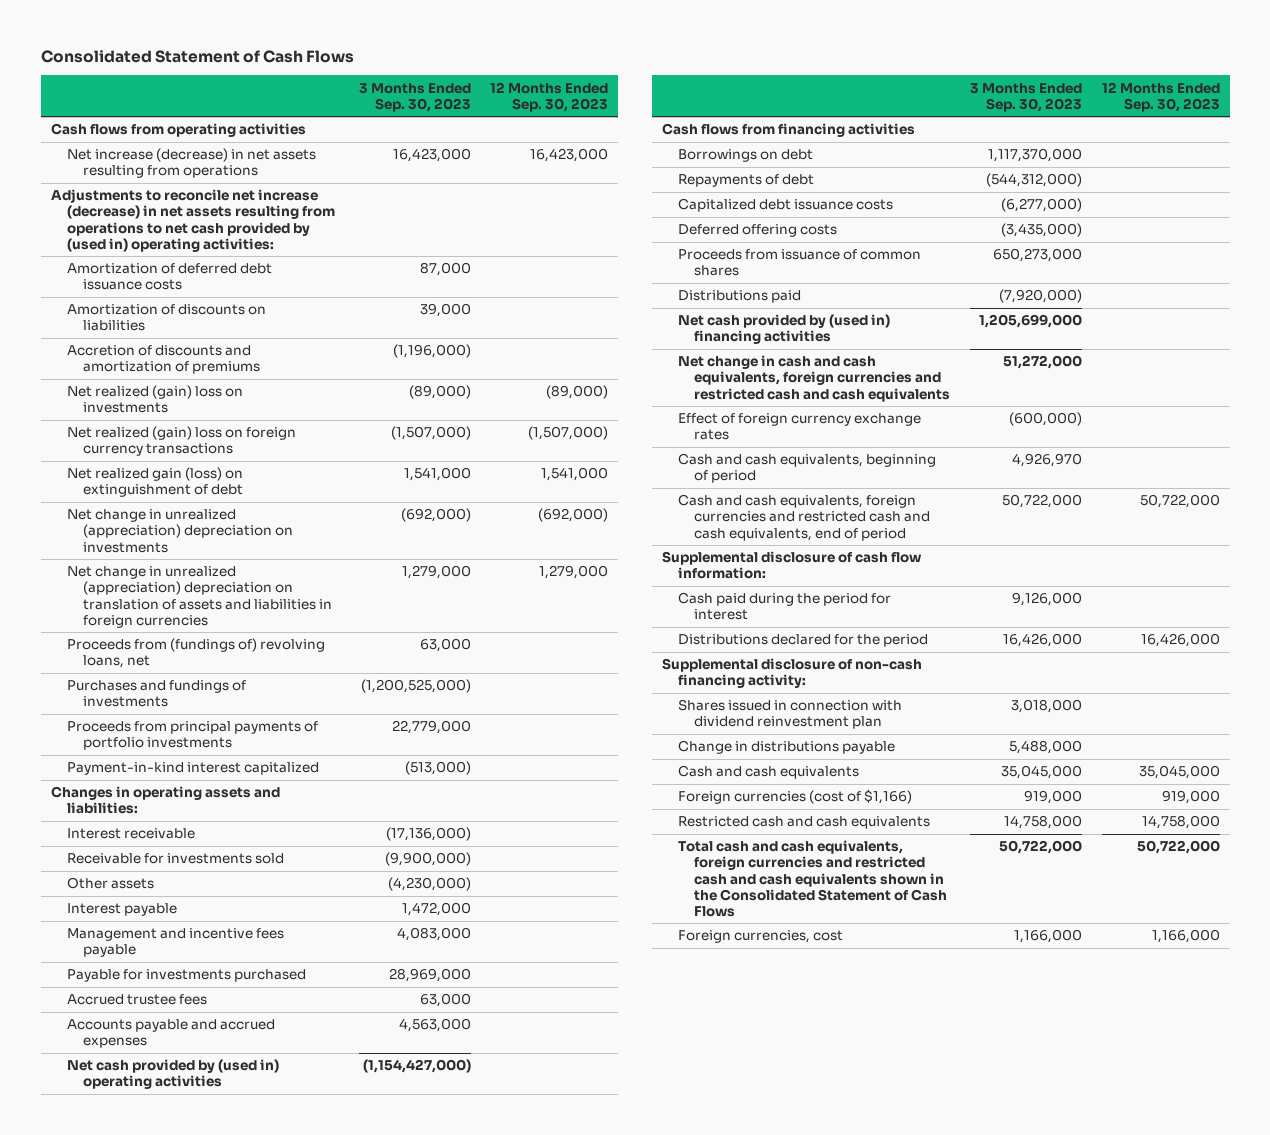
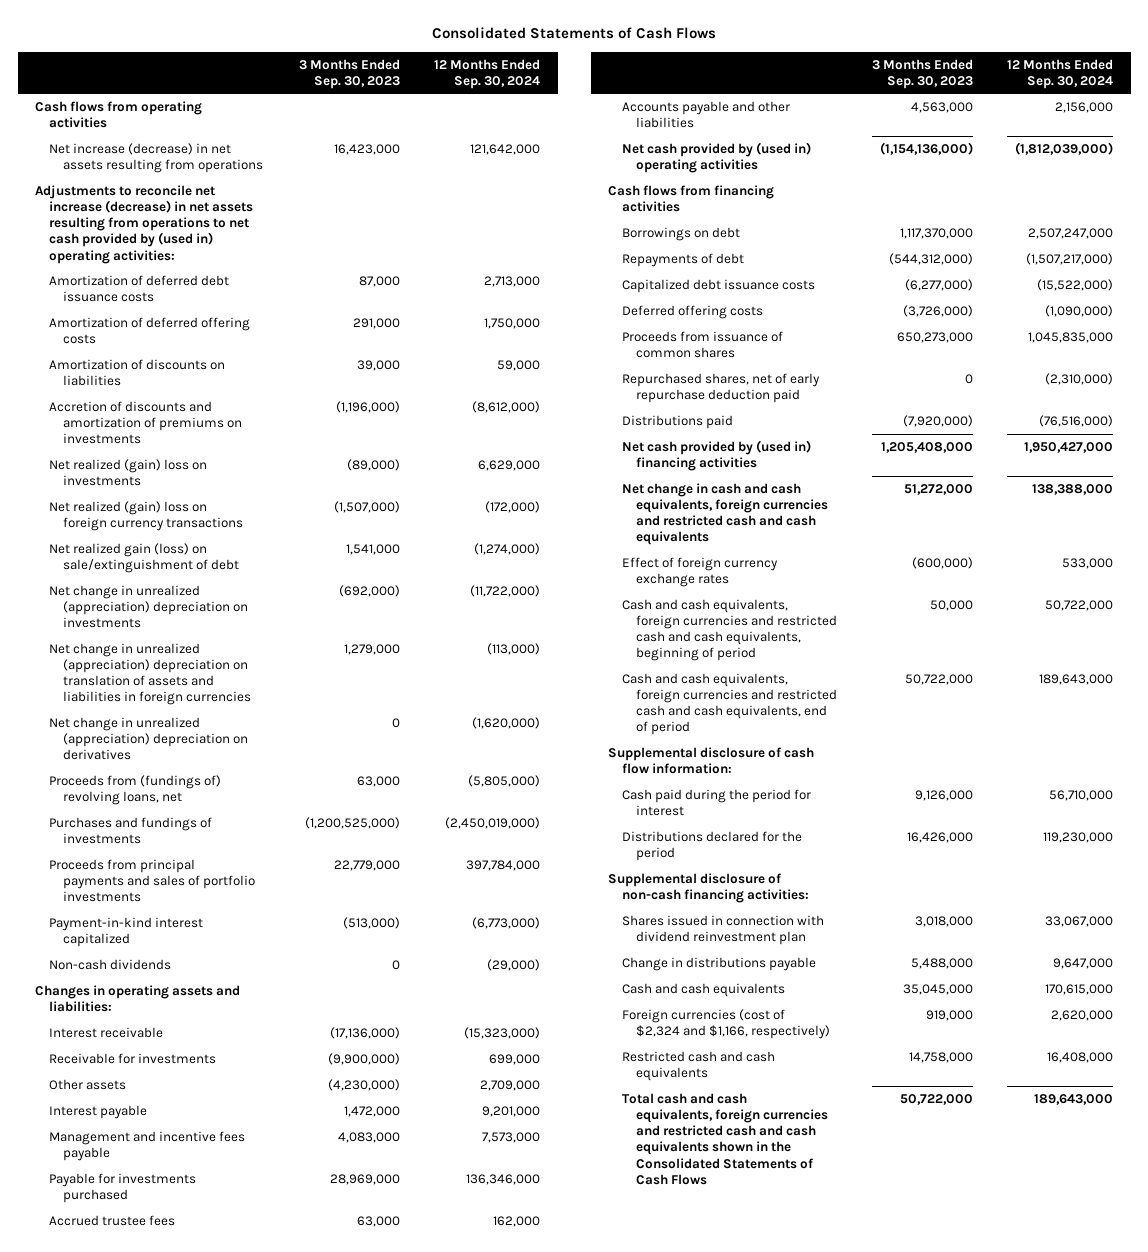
[40,49,354,63] Consolidated Statement of Cash Flows -> [432,27,717,40] Consolidated Statements of Cash Flows
[490,81,609,112] 12 Months Ended Sep. 30, 2023 -> none
none -> [434,58,541,89] 12 Months Ended Sep. 30, 2024
none -> [49,317,251,345] Amortization of deferred offering costs
[66,345,260,375] Accretion of discounts and amortization of premiums -> [49,401,243,445] Accretion of discounts and amortization of premiums on investments
[66,467,243,498] Net realized gain (loss) on extinguishment of debt -> [49,543,240,574] Net realized gain (loss) on sale/extinguishment of debt
none -> [49,717,249,761] Net change in unrealized (appreciation) depreciation on derivatives
[66,721,318,751] Proceeds from principal payments of portfolio investments -> [49,859,256,903] Proceeds from principal payments and sales of portfolio investments
none -> [49,959,172,971] Non-cash dividends
[66,853,284,865] Receivable for investments sold -> [49,1053,217,1065] Receivable for investments
[66,1019,275,1049] Accounts payable and accrued expenses -> [622,101,791,129] Accounts payable and other liabilities
[362,1059,471,1074] (1,154,427,000) -> [879,142,973,156] (1,154,136,000)
[1001,223,1083,238] (3,435,000) -> [902,305,973,318] (3,726,000)
none -> [622,373,821,404] Repurchased shares, net of early repurchase deduction paid
[979,314,1083,329] 1,205,699,000 -> [880,442,973,454] 1,205,408,000
[678,453,937,484] Cash and cash equivalents, beginning of period -> [622,599,838,662] Cash and cash equivalents, foreign currencies and restricted cash and cash equivalents, beginning of period
[1012,453,1083,468] 4,926,970 -> [929,600,973,612] 50,000
[661,658,922,689] Supplemental disclosure of non-cash financing activity: -> [607,873,810,904] Supplemental disclosure of non-cash financing activities:
[678,789,913,805] Foreign currencies (cost of $1,166) -> [622,1009,831,1040] Foreign currencies (cost of $2,324 and $1,166, respectively)
[678,930,844,944] Foreign currencies, cost -> none
[678,840,948,917] Total cash and cash equivalents, foreign currencies and restricted cash and cash equivalents shown in the Consolidated Statement of Cash Flows -> [622,1093,829,1185] Total cash and cash equivalents, foreign currencies and restricted cash and cash equivalents shown in the Consolidated Statements of Cash Flows

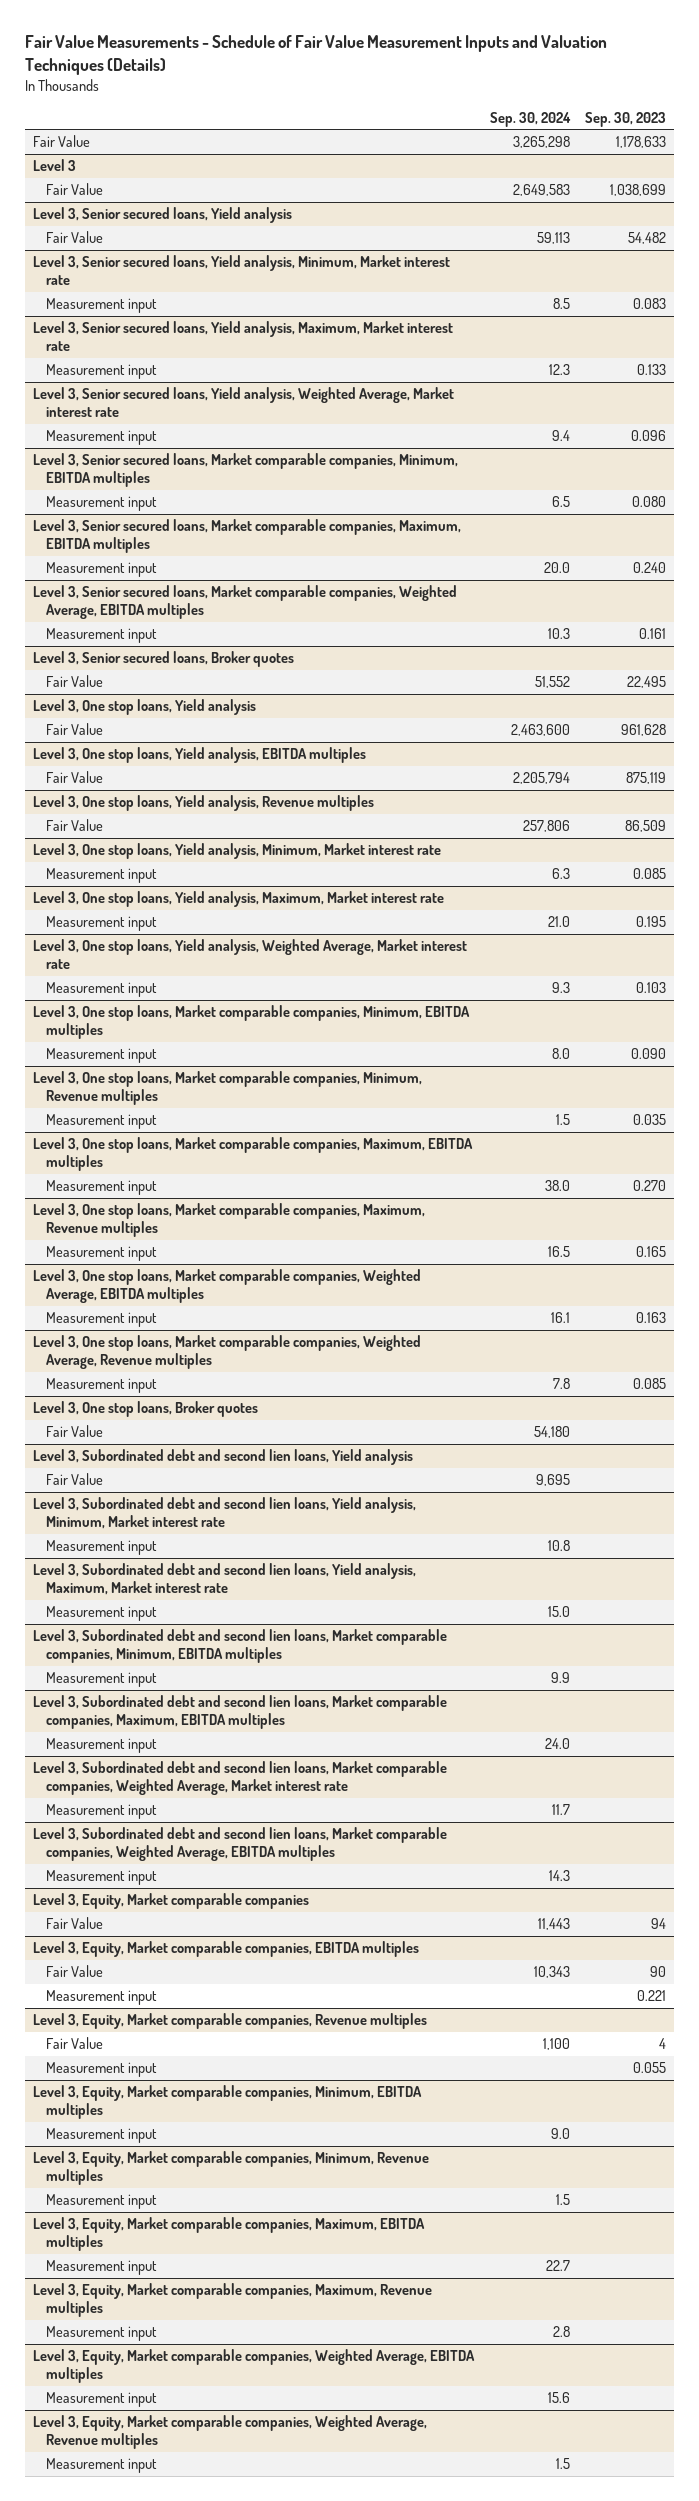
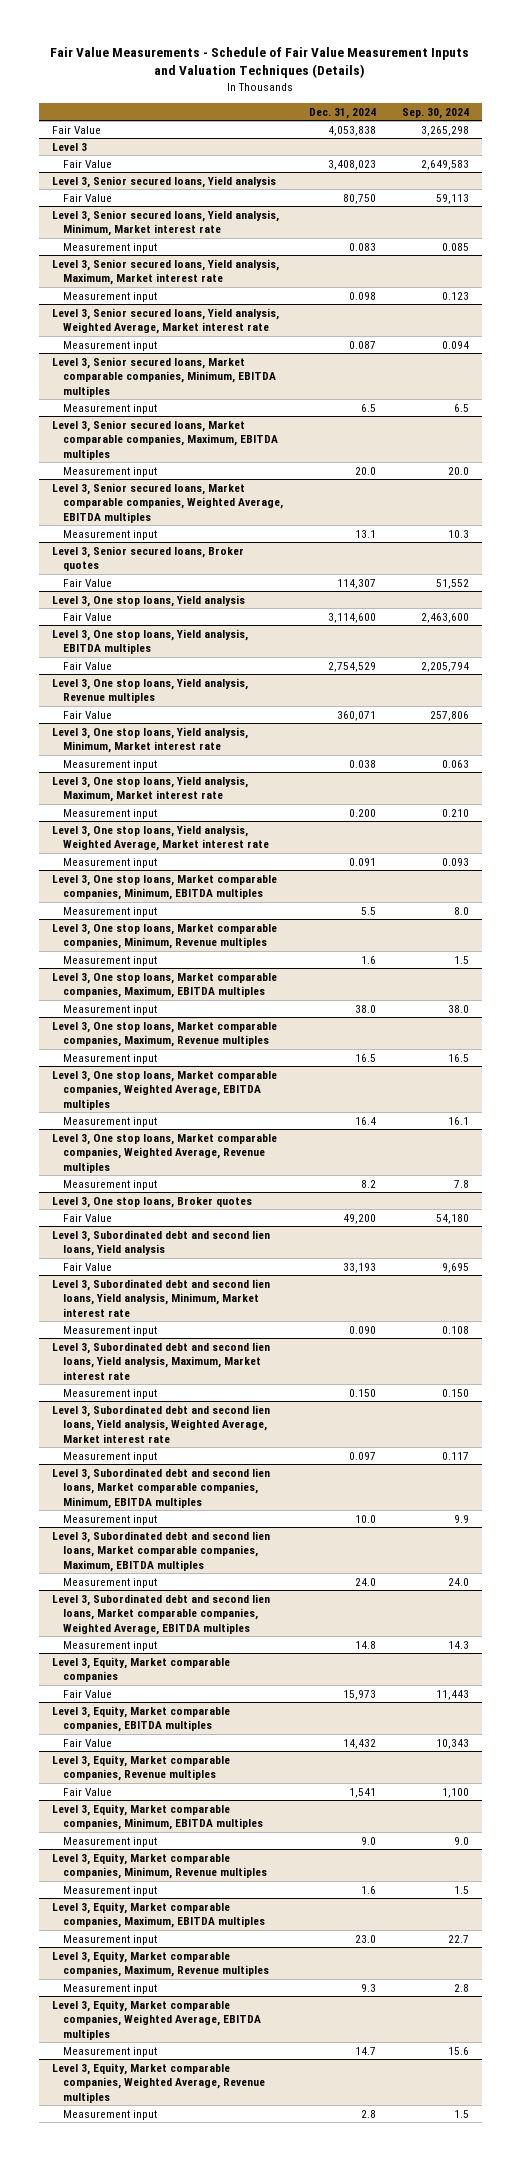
[585,111,667,127] Sep. 30, 2023 -> none
none -> [308,107,376,119] Dec. 31, 2024
[552,298,570,310] 8.5 -> [441,242,469,251] 0.085
[548,364,570,376] 12.3 -> [441,291,469,300] 0.123
[551,430,570,442] 9.4 -> [441,340,469,349] 0.094
[551,868,570,880] 6.3 -> [441,759,469,768] 0.063
[547,916,570,928] 21.0 -> [441,808,469,817] 0.210
[551,982,570,994] 9.3 -> [441,857,469,866] 0.093
[547,1540,570,1552] 10.8 -> [441,1325,469,1334] 0.108
[547,1606,570,1618] 15.0 -> [441,1388,469,1397] 0.150
none -> [51,1404,270,1443] Level 3, Subordinated debt and second lien loans, Yield analysis, Weighted Average, Market interest rate
none -> [62,1451,157,1462] Measurement input
[33,1761,448,1796] Level 3, Subordinated debt and second lien loans, Market comparable companies, Weighted Average, Market interest rate -> none
[45,1804,157,1820] Measurement input -> none
[45,1990,157,2006] Measurement input -> none
[45,2062,157,2078] Measurement input -> none

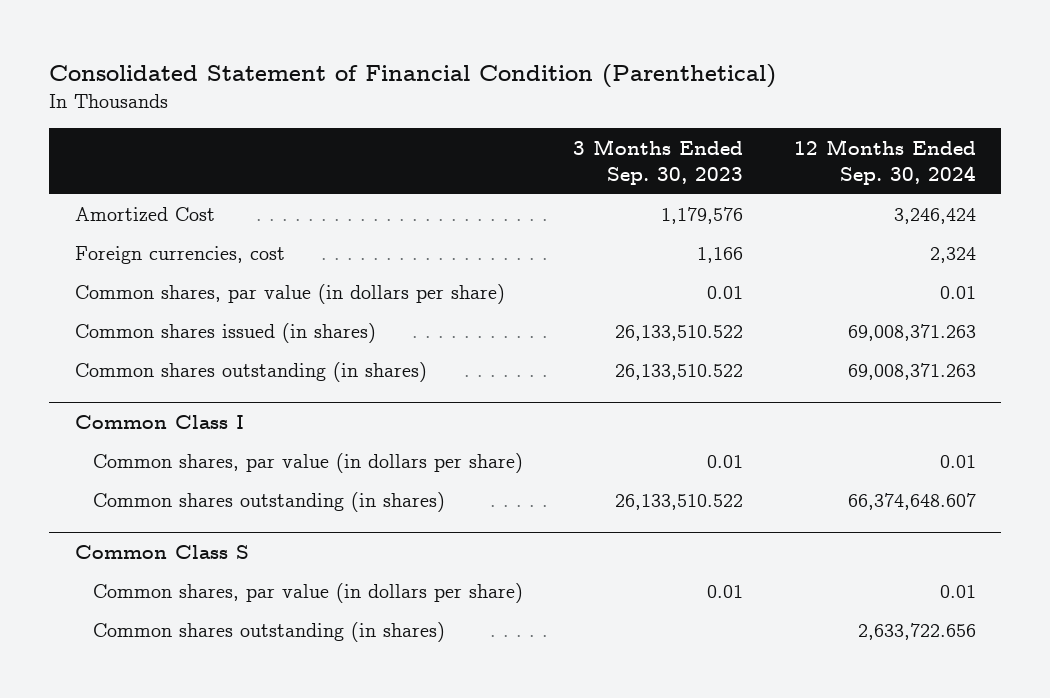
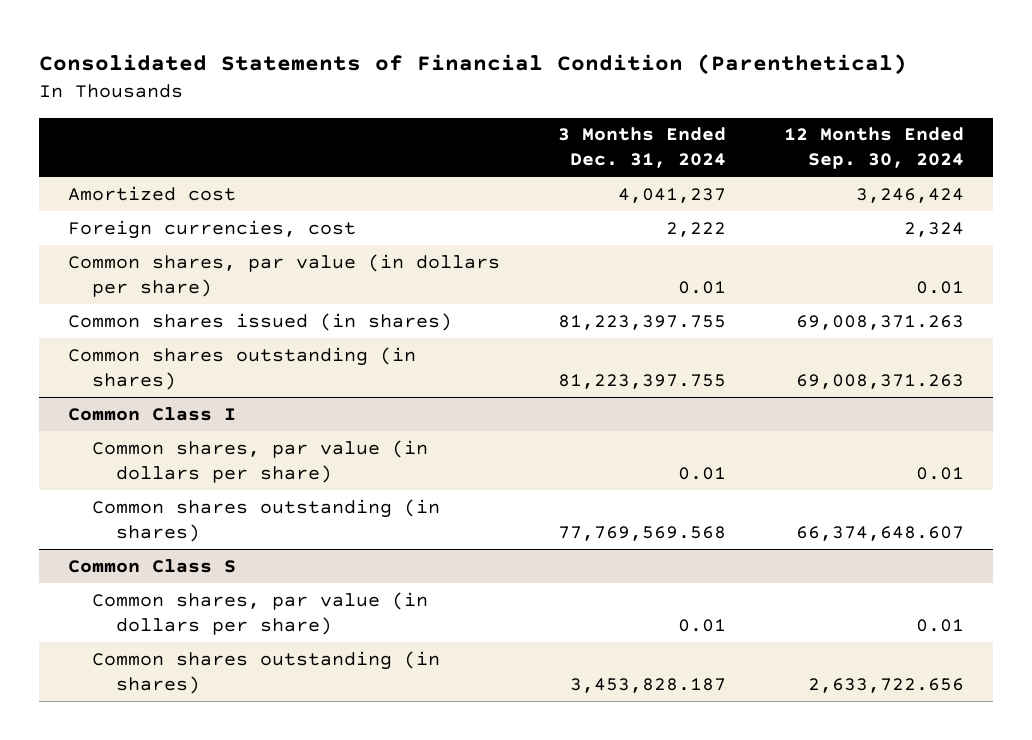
[49,63,777,88] Consolidated Statement of Financial Condition (Parenthetical) -> [38,54,907,76] Consolidated Statements of Financial Condition (Parenthetical)
[573,138,744,185] 3 Months Ended Sep. 30, 2023 -> none
none -> [557,127,726,169] 3 Months Ended Dec. 31, 2024
[74,206,215,222] Amortized Cost -> [67,185,236,201] Amortized cost

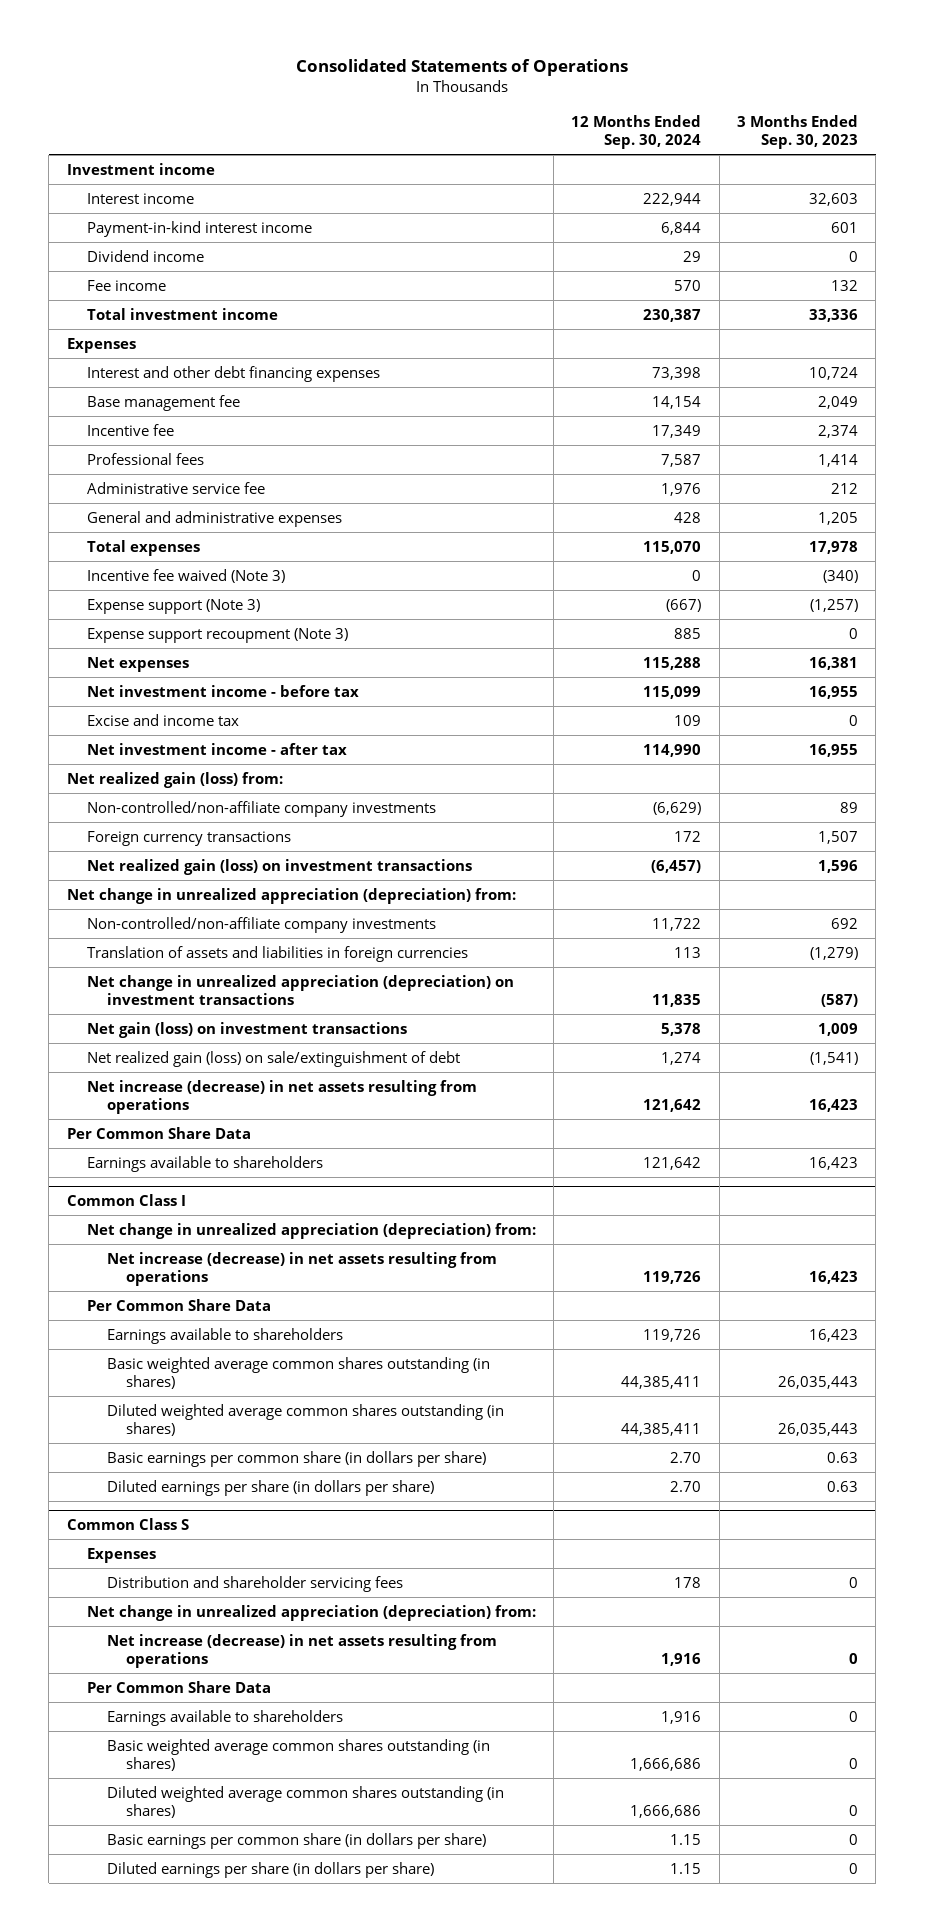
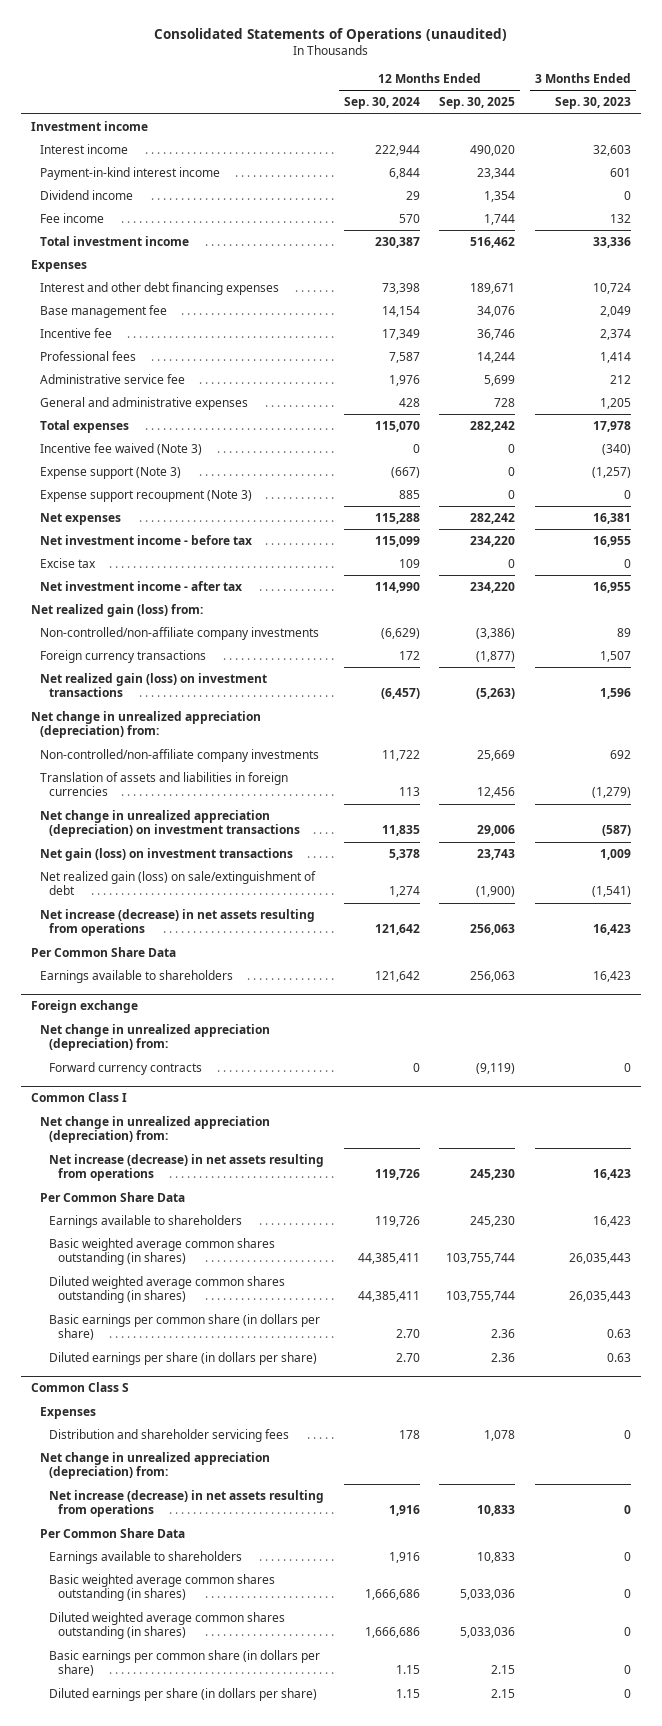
[296,59,629,77] Consolidated Statements of Operations -> [154,28,508,43] Consolidated Statements of Operations (unaudited)
none -> [439,97,516,110] Sep. 30, 2025
[86,713,239,726] Excise and income tax -> [40,557,97,568] Excise tax
none -> [30,1000,138,1014] Foreign exchange
none -> [40,1023,271,1052] Net change in unrealized appreciation (depreciation) from:
none -> [49,1061,203,1075] Forward currency contracts

